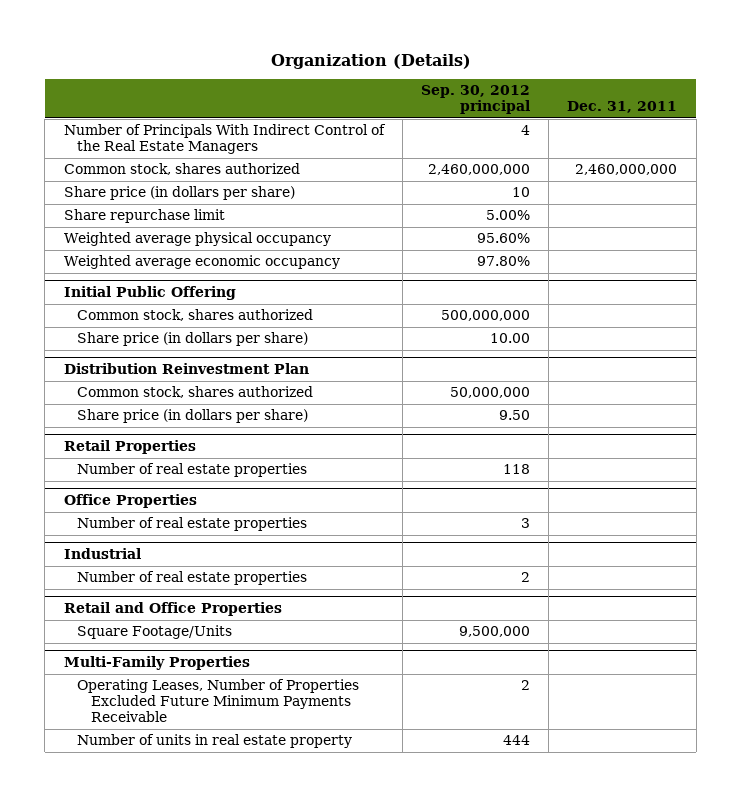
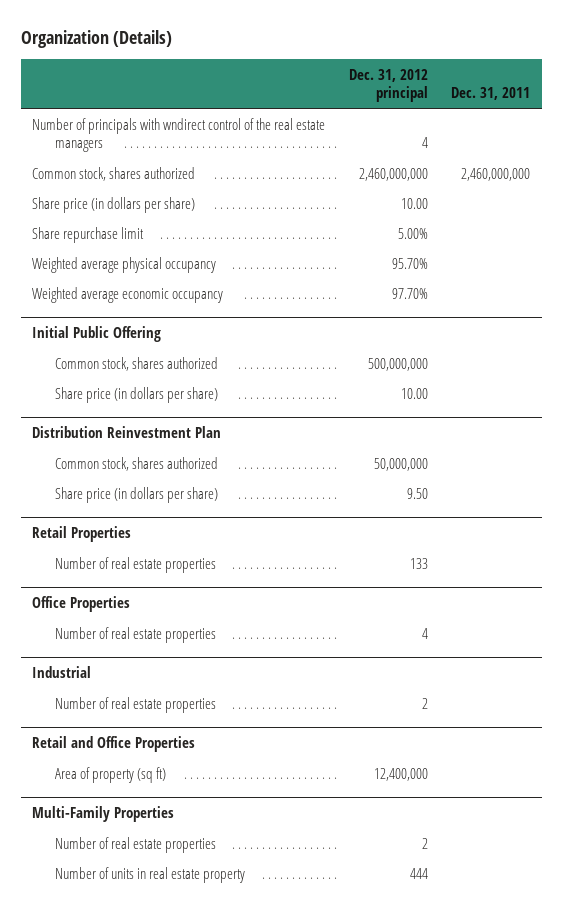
[421,85,531,115] Sep. 30, 2012 principal -> none
none -> [348,68,428,103] Dec. 31, 2012 principal
[63,124,386,155] Number of Principals With Indirect Control of the Real Estate Managers -> [32,117,326,153] Number of principals with wndirect control of the real estate managers
[77,625,233,640] Square Footage/Units -> [55,766,167,783] Area of property (sq ft)
[77,679,360,722] Operating Leases, Number of Properties Excluded Future Minimum Payments Receivable -> none
none -> [55,836,217,853] Number of real estate properties

